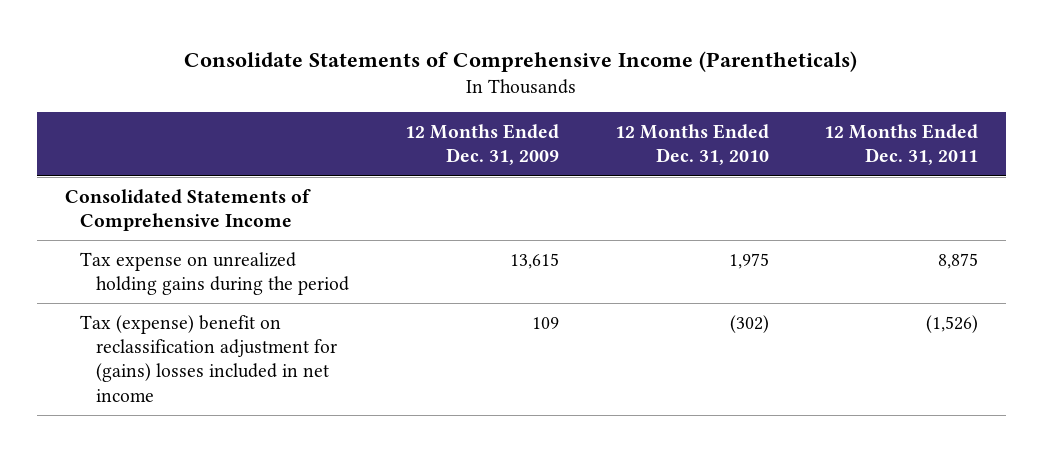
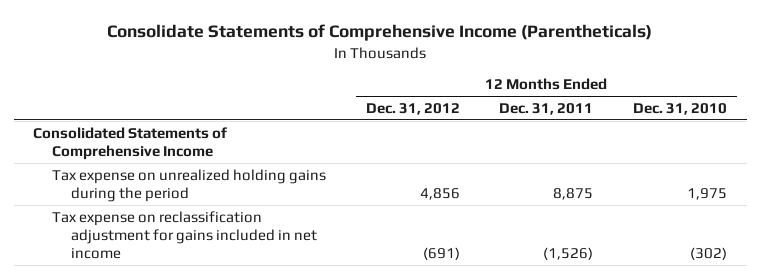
[404,123,559,166] 12 Months Ended Dec. 31, 2009 -> none
none -> [365,102,460,115] Dec. 31, 2012
[80,314,338,402] Tax (expense) benefit on reclassification adjustment for (gains) losses included in net income -> [52,210,317,259] Tax expense on reclassification adjustment for gains included in net income

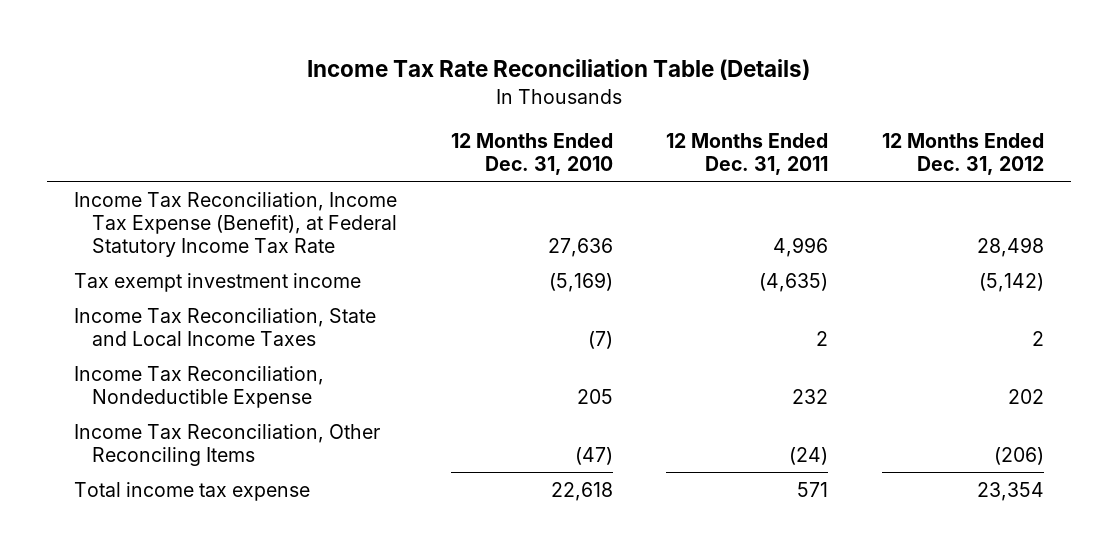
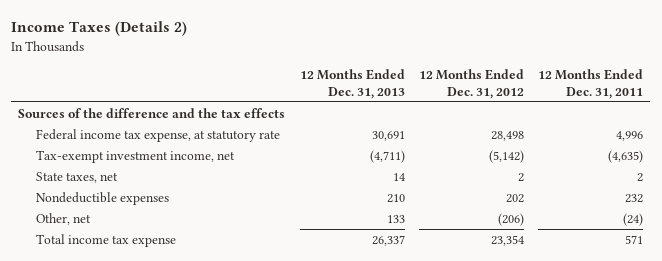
[307,59,811,81] Income Tax Rate Reconciliation Table (Details) -> [11,21,188,37] Income Taxes (Details 2)
[450,132,613,175] 12 Months Ended Dec. 31, 2010 -> none
none -> [299,69,405,99] 12 Months Ended Dec. 31, 2013
none -> [18,107,286,118] Sources of the difference and the tax effects
[73,191,398,257] Income Tax Reconciliation, Income Tax Expense (Benefit), at Federal Statutory Income Tax Rate -> [36,128,281,142] Federal income tax expense, at statutory rate
[73,272,361,292] Tax exempt investment income -> [36,149,236,163] Tax-exempt investment income, net
[73,307,376,346] Income Tax Reconciliation, State and Local Income Taxes -> [36,171,119,183] State taxes, net
[73,365,324,408] Income Tax Reconciliation, Nondeductible Expense -> [36,191,170,205] Nondeductible expenses
[73,423,380,466] Income Tax Reconciliation, Other Reconciling Items -> [36,212,92,225] Other, net

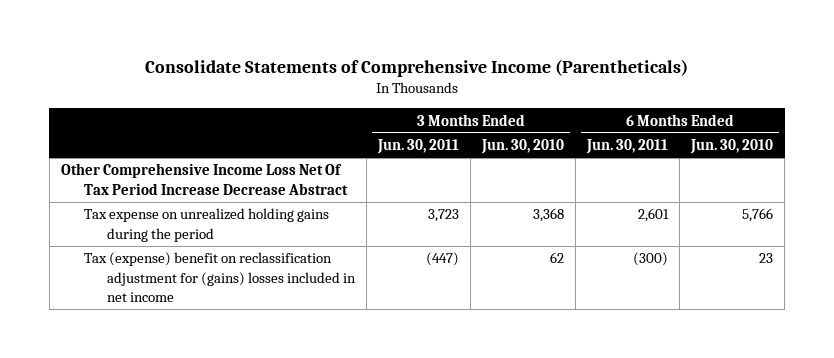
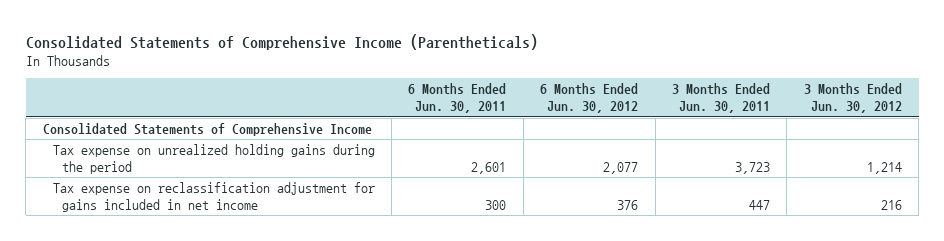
[144,58,688,77] Consolidate Statements of Comprehensive Income (Parentheticals) -> [25,33,538,50] Consolidated Statements of Comprehensive Income (Parentheticals)
[481,139,565,155] Jun. 30, 2010 -> none
[690,139,774,155] Jun. 30, 2010 -> none
none -> [540,83,639,114] 6 Months Ended Jun. 30, 2012
none -> [803,83,902,114] 3 Months Ended Jun. 30, 2012
[60,163,348,195] Other Comprehensive Income Loss Net Of Tax Period Increase Decrease Abstract -> [42,122,372,136] Consolidated Statements of Comprehensive Income
[83,252,356,303] Tax (expense) benefit on reclassification adjustment for (gains) losses included in net income -> [52,181,375,212] Tax expense on reclassification adjustment for gains included in net income
[425,252,459,267] (447) -> [748,199,770,210] 447
[633,252,669,267] (300) -> [485,199,507,210] 300

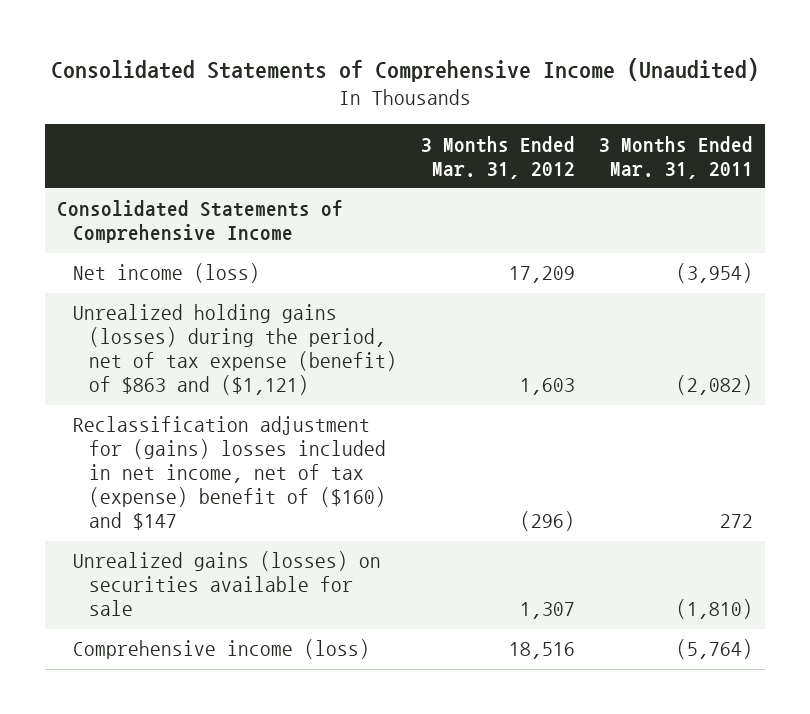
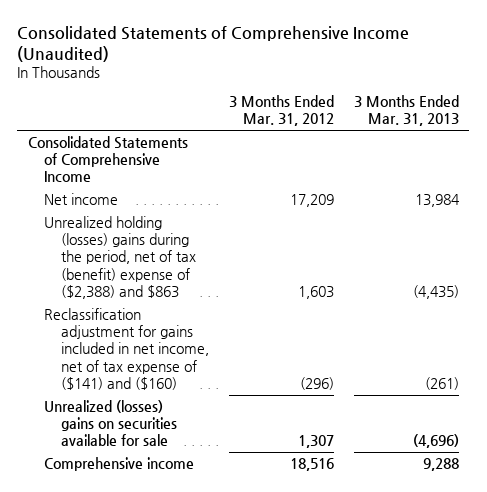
[598,135,753,179] 3 Months Ended Mar. 31, 2011 -> none
none -> [354,95,460,127] 3 Months Ended Mar. 31, 2013
[72,263,260,284] Net income (loss) -> [44,193,119,206] Net income
[72,304,397,396] Unrealized holding gains (losses) during the period, net of tax expense (benefit) of $863 and ($1,121) -> [44,216,196,299] Unrealized holding (losses) gains during the period, net of tax (benefit) expense of ($2,388) and $863
[72,416,386,531] Reclassification adjustment for (gains) losses included in net income, net of tax (expense) benefit of ($160) and $147 -> [44,308,209,390] Reclassification adjustment for gains included in net income, net of tax expense of ($141) and ($160)
[72,551,381,617] Unrealized gains (losses) on securities available for sale -> [44,400,177,447] Unrealized (losses) gains on securities available for sale
[72,639,370,660] Comprehensive income (loss) -> [44,457,195,472] Comprehensive income

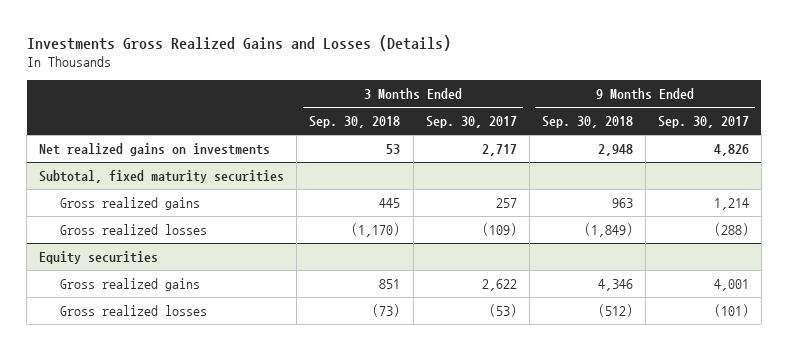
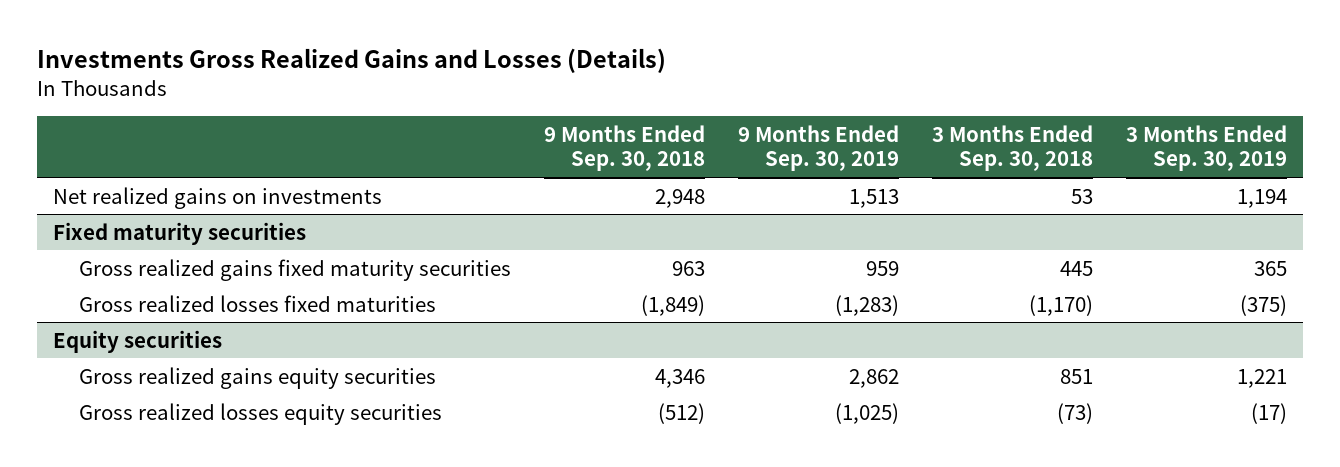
[425,116,517,129] Sep. 30, 2017 -> none
[657,116,749,129] Sep. 30, 2017 -> none
none -> [737,124,899,172] 9 Months Ended Sep. 30, 2019
none -> [1125,124,1287,172] 3 Months Ended Sep. 30, 2019
[39,170,285,184] Subtotal, fixed maturity securities -> [53,221,307,245] Fixed maturity securities
[60,197,201,211] Gross realized gains -> [78,258,511,281] Gross realized gains fixed maturity securities
[60,224,208,236] Gross realized losses -> [78,294,436,312] Gross realized losses fixed maturities
[60,278,201,292] Gross realized gains -> [78,366,436,389] Gross realized gains equity securities
[60,305,208,317] Gross realized losses -> [78,402,442,425] Gross realized losses equity securities

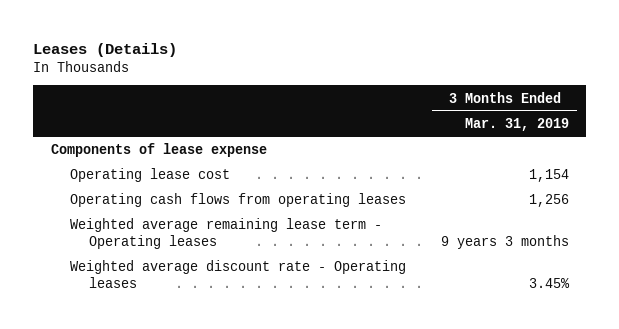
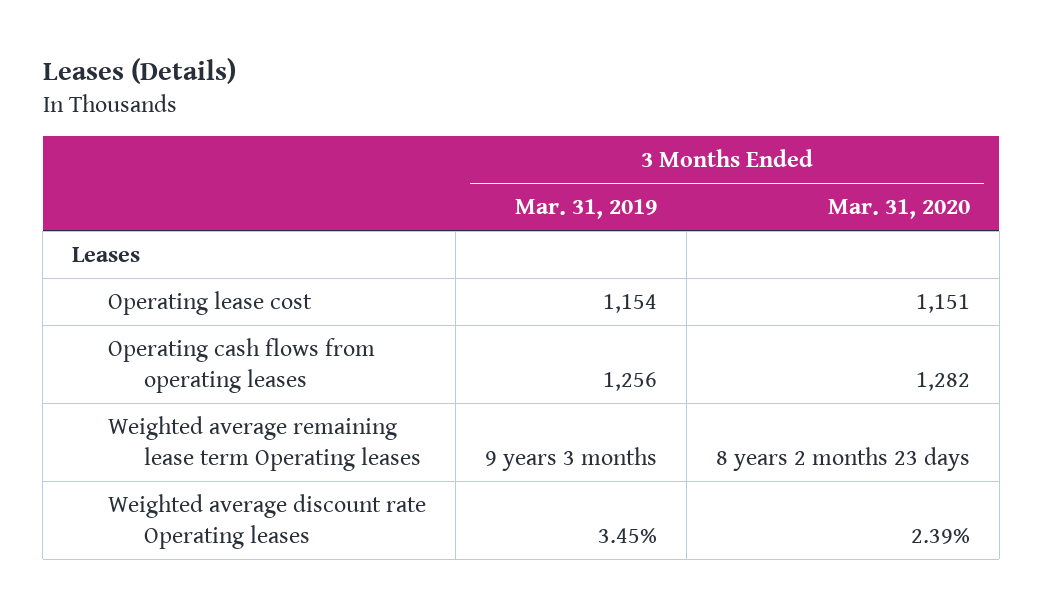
none -> [827,199,970,220] Mar. 31, 2020
[50,143,267,158] Components of lease expense -> none
none -> [72,246,141,262] Leases
[69,218,382,249] Weighted average remaining lease term - Operating leases -> [108,415,421,471] Weighted average remaining lease term Operating leases
[69,260,406,288] Weighted average discount rate - Operating leases -> [108,493,427,549] Weighted average discount rate Operating leases

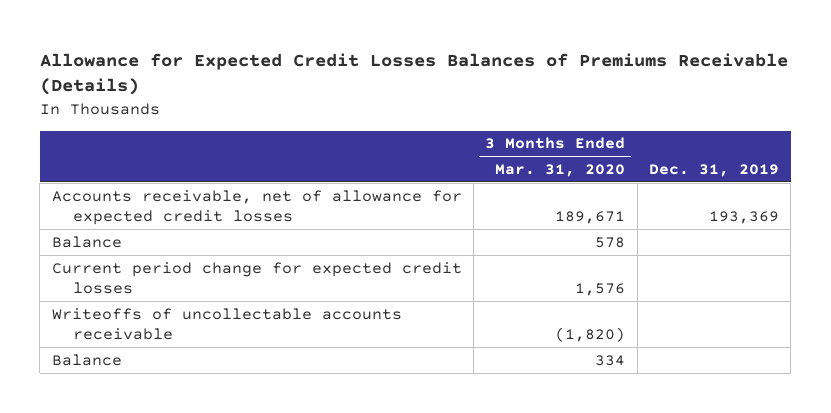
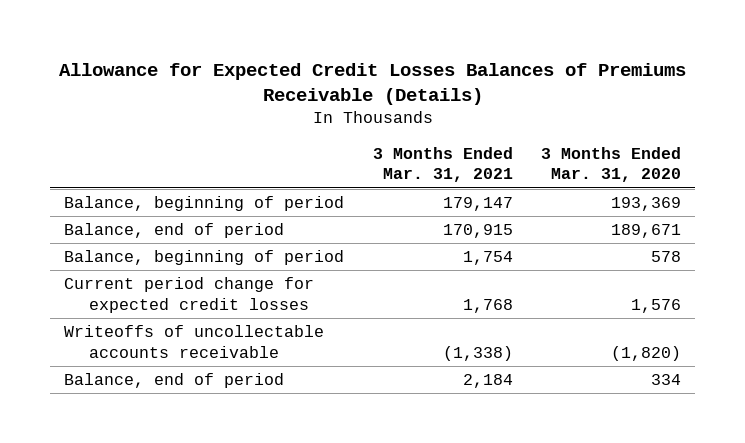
[648,163,779,177] Dec. 31, 2019 -> none
none -> [372,146,513,183] 3 Months Ended Mar. 31, 2021
none -> [64,196,345,212] Balance, beginning of period
[51,189,462,226] Accounts receivable, net of allowance for expected credit losses -> [64,223,285,239] Balance, end of period
[51,235,122,248] Balance -> [64,250,345,266] Balance, beginning of period
[51,353,122,366] Balance -> [64,373,285,389] Balance, end of period

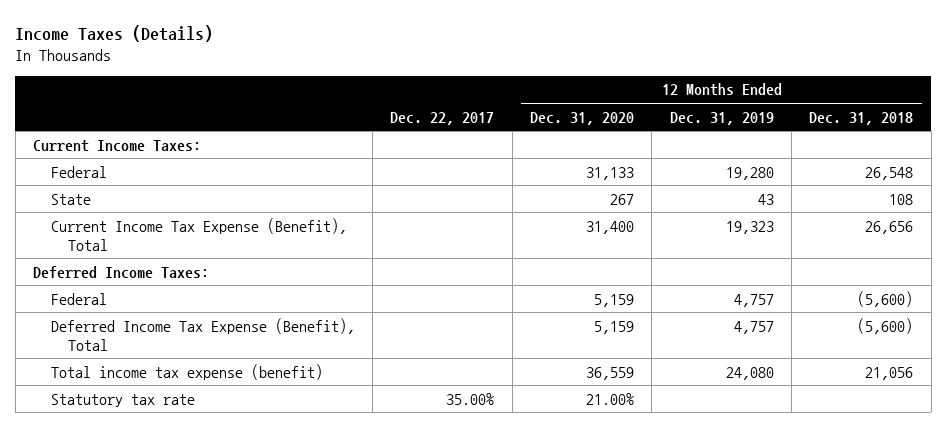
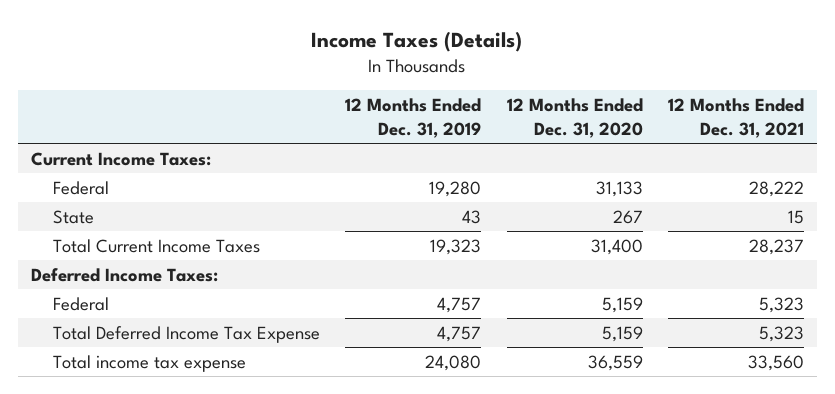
[390,111,495,125] Dec. 22, 2017 -> none
[809,111,914,125] Dec. 31, 2018 -> none
none -> [667,98,804,138] 12 Months Ended Dec. 31, 2021
[50,217,347,251] Current Income Tax Expense (Benefit), Total -> [53,238,261,253] Total Current Income Taxes
[50,393,195,407] Statutory tax rate -> none
[50,317,355,351] Deferred Income Tax Expense (Benefit), Total -> [53,325,321,343] Total Deferred Income Tax Expense
[50,363,323,380] Total income tax expense (benefit) -> [53,354,247,372] Total income tax expense

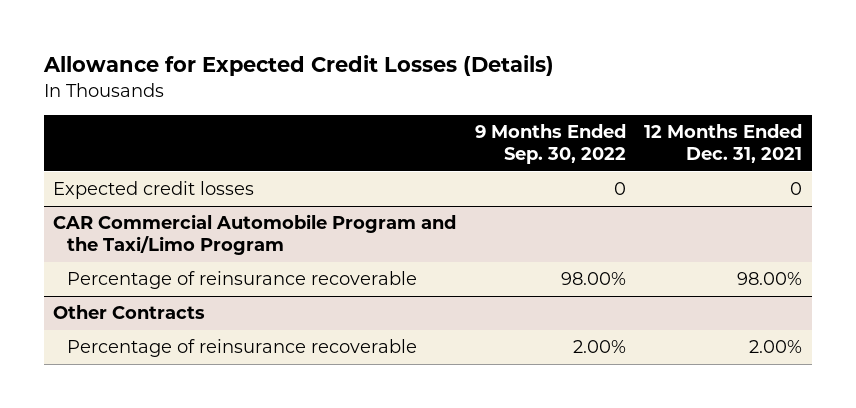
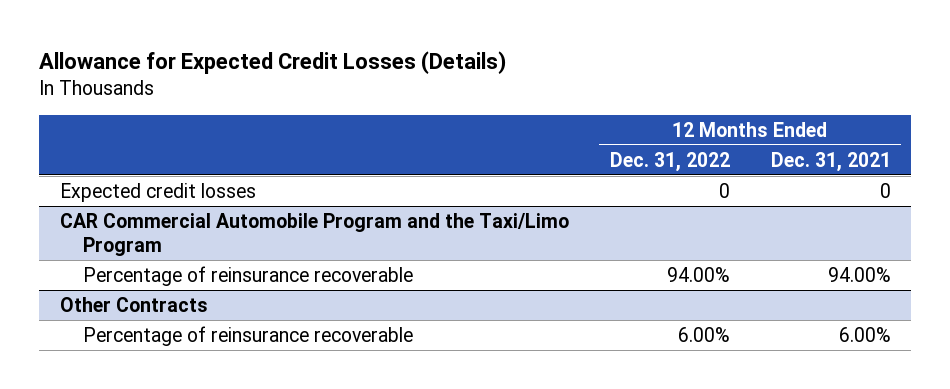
[474,124,626,165] 9 Months Ended Sep. 30, 2022 -> none
none -> [609,151,730,172] Dec. 31, 2022
[737,272,803,286] 98.00% -> [827,266,891,282] 94.00%
[749,340,803,354] 2.00% -> [838,326,891,342] 6.00%

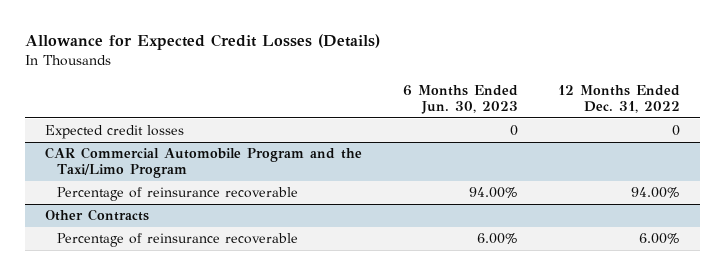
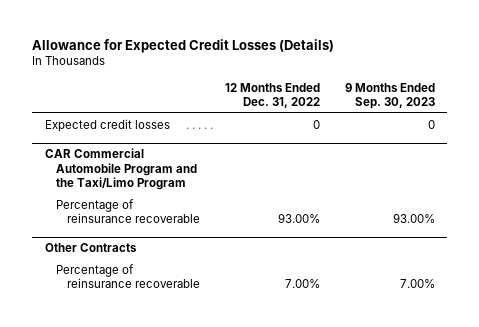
[402,84,518,114] 6 Months Ended Jun. 30, 2023 -> none
none -> [344,82,435,110] 9 Months Ended Sep. 30, 2023
[631,187,681,199] 94.00% -> [277,213,320,224] 93.00%
[639,233,681,245] 6.00% -> [284,279,320,289] 7.00%

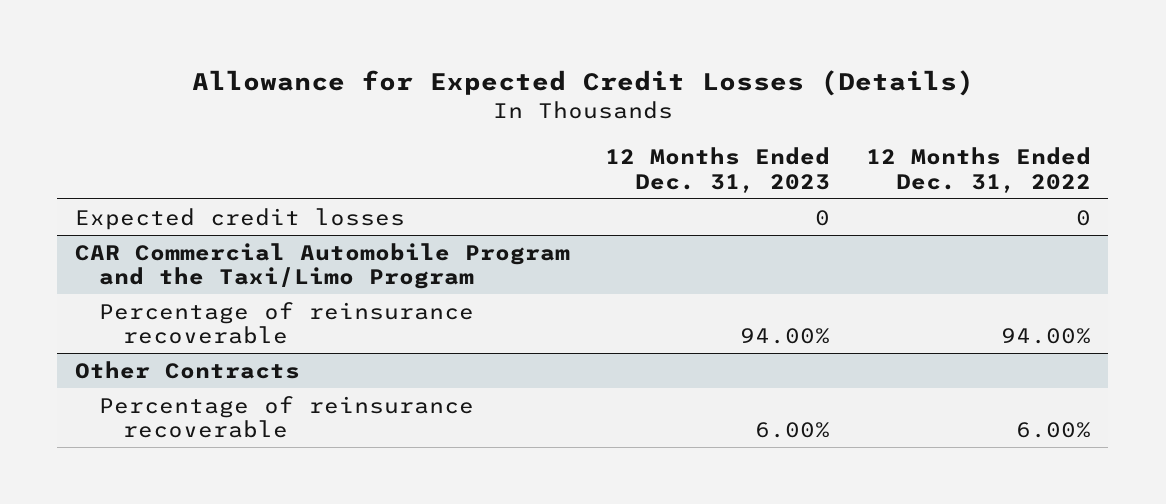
[344,82,435,110] 9 Months Ended Sep. 30, 2023 -> none
none -> [605,147,831,193] 12 Months Ended Dec. 31, 2023
[277,213,320,224] 93.00% -> [1000,328,1091,345] 94.00%
[284,279,320,289] 7.00% -> [1015,422,1091,439] 6.00%

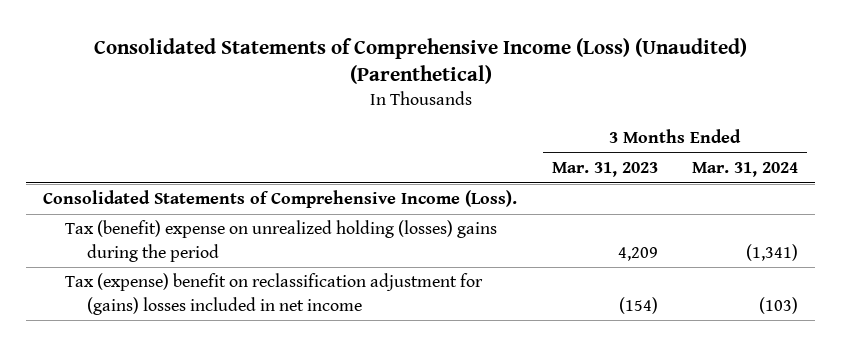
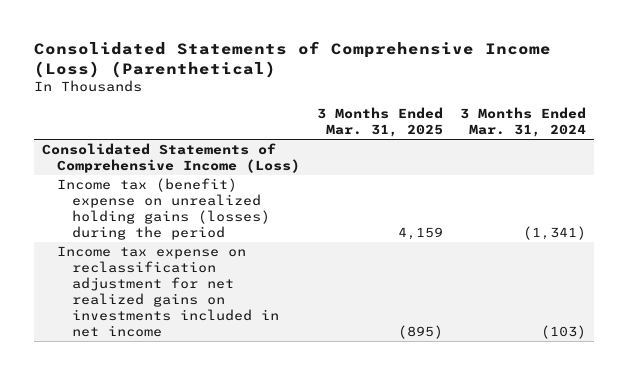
[93,37,747,85] Consolidated Statements of Comprehensive Income (Loss) (Unaudited) (Parenthetical) -> [33,40,551,78] Consolidated Statements of Comprehensive Income (Loss) (Parenthetical)
[551,162,658,178] Mar. 31, 2023 -> none
none -> [317,107,444,138] 3 Months Ended Mar. 31, 2025
[43,190,518,209] Consolidated Statements of Comprehensive Income (Loss). -> [42,143,301,174] Consolidated Statements of Comprehensive Income (Loss)
[64,220,497,262] Tax (benefit) expense on unrealized holding (losses) gains during the period -> [57,178,271,241] Income tax (benefit) expense on unrealized holding gains (losses) during the period
[64,273,483,315] Tax (expense) benefit on reclassification adjustment for (gains) losses included in net income -> [57,246,280,338] Income tax expense on reclassification adjustment for net realized gains on investments included in net income

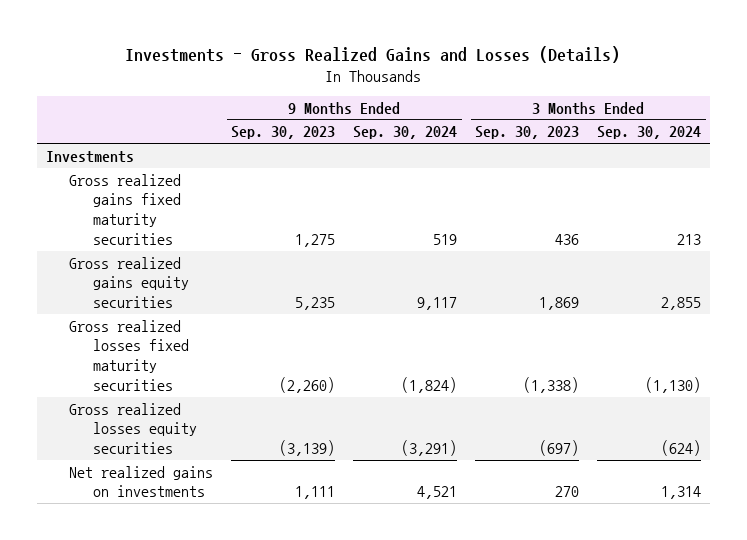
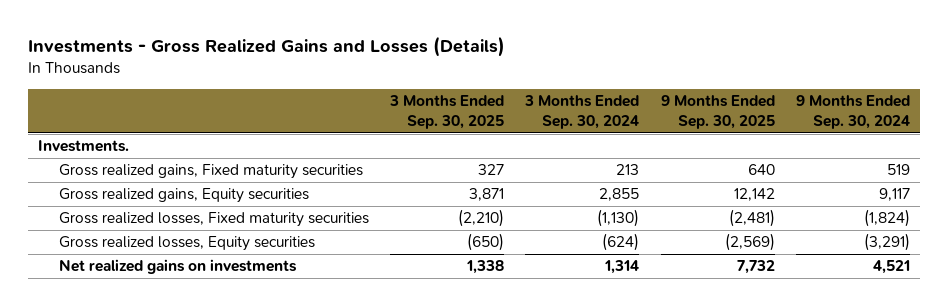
[231,126,336,140] Sep. 30, 2023 -> none
[475,126,580,140] Sep. 30, 2023 -> none
none -> [389,94,505,129] 3 Months Ended Sep. 30, 2025
none -> [660,94,775,129] 9 Months Ended Sep. 30, 2025
[45,150,134,163] Investments -> [38,140,130,153] Investments.
[69,173,182,245] Gross realized gains fixed maturity securities -> [59,164,364,180] Gross realized gains, Fixed maturity securities
[69,256,190,309] Gross realized gains equity securities -> [59,188,310,204] Gross realized gains, Equity securities
[69,319,190,391] Gross realized losses fixed maturity securities -> [59,212,370,228] Gross realized losses, Fixed maturity securities
[69,402,198,455] Gross realized losses equity securities -> [59,236,316,252] Gross realized losses, Equity securities

